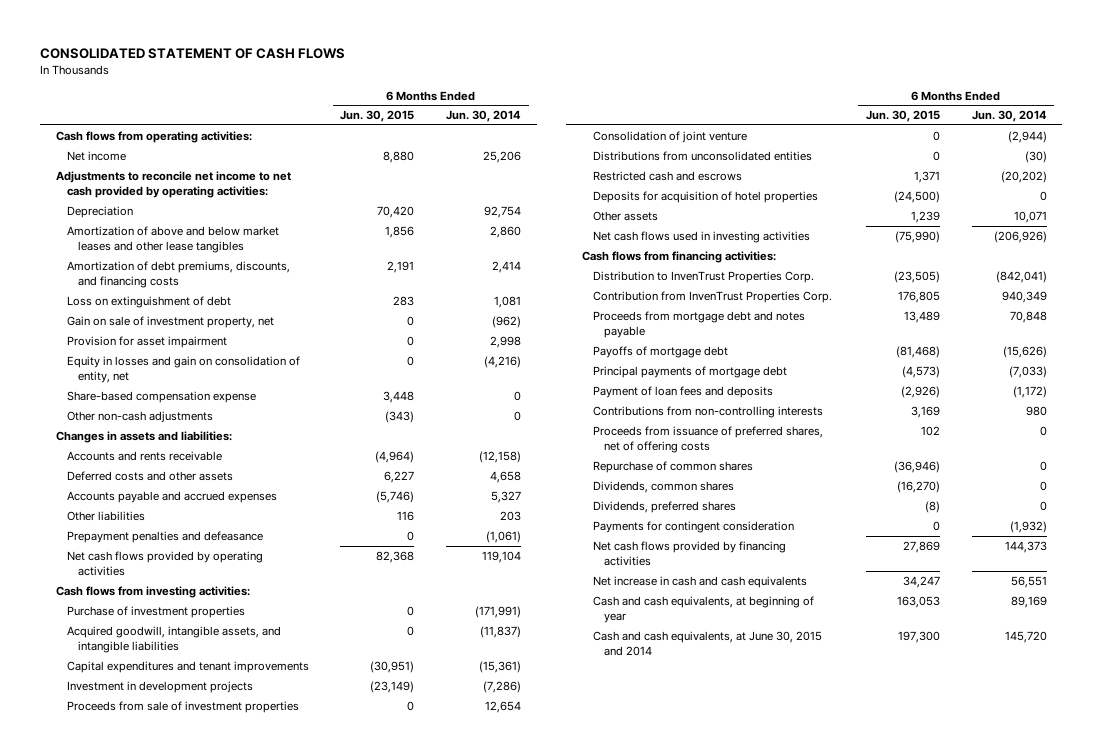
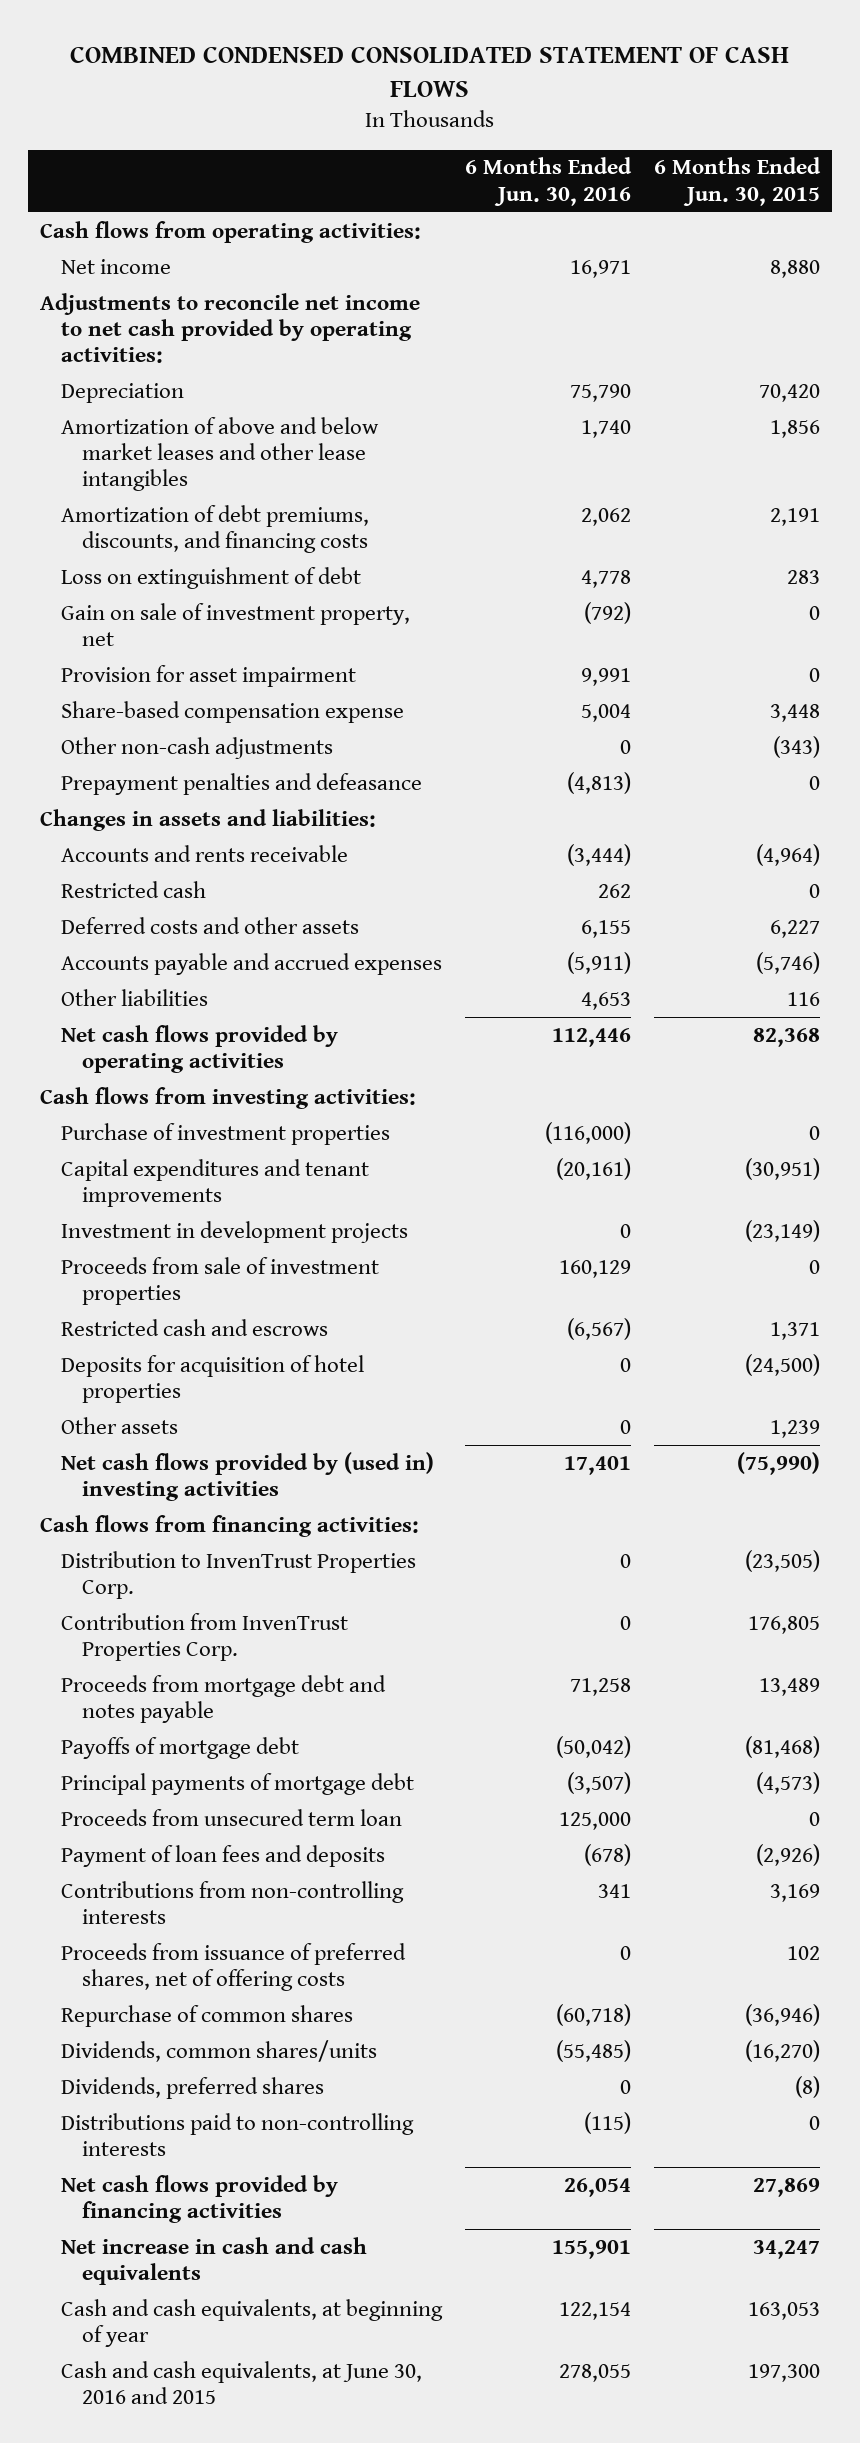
[40,48,346,60] CONSOLIDATED STATEMENT OF CASH FLOWS -> [69,45,789,98] COMBINED CONDENSED CONSOLIDATED STATEMENT OF CASH FLOWS
[445,110,521,123] Jun. 30, 2014 -> none
none -> [465,157,633,206] 6 Months Ended Jun. 30, 2016
[66,225,279,253] Amortization of above and below market leases and other lease tangibles -> [61,416,380,492] Amortization of above and below market leases and other lease intangibles
[66,355,300,383] Equity in losses and gain on consolidation of entity, net -> none
[66,530,263,543] Prepayment penalties and defeasance -> [61,772,423,795] Prepayment penalties and defeasance
none -> [61,880,207,898] Restricted cash
[66,625,281,653] Acquired goodwill, intangible assets, and intangible liabilities -> none
[592,130,747,143] Consolidation of joint venture -> none
[592,150,812,161] Distributions from unconsolidated entities -> none
[592,230,810,243] Net cash flows used in investing activities -> [61,1451,435,1501] Net cash flows provided by (used in) investing activities
none -> [61,1808,403,1826] Proceeds from unsecured term loan
[592,480,734,493] Dividends, common shares -> [61,2039,378,2062] Dividends, common shares/units
[592,520,794,533] Payments for contingent consideration -> none
none -> [61,2112,415,2156] Distributions paid to non-controlling interests
[592,630,822,656] Cash and cash equivalents, at June 30, 2015 and 2014 -> [61,2360,423,2404] Cash and cash equivalents, at June 30, 2016 and 2015

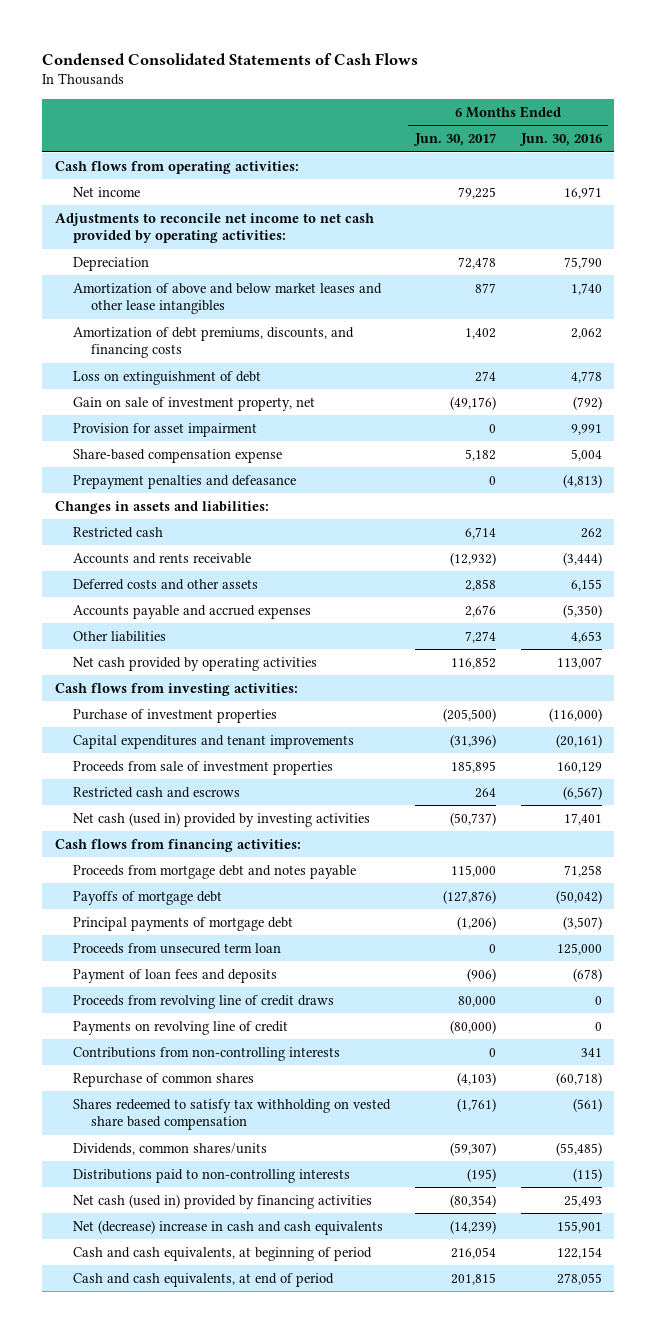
[69,45,789,98] COMBINED CONDENSED CONSOLIDATED STATEMENT OF CASH FLOWS -> [42,52,419,65] Condensed Consolidated Statements of Cash Flows
[654,157,822,206] 6 Months Ended Jun. 30, 2015 -> none
none -> [412,133,496,147] Jun. 30, 2017
[61,736,334,759] Other non-cash adjustments -> none
[61,844,349,862] Accounts and rents receivable -> [72,552,251,564] Accounts and rents receivable
[567,951,632,974] (5,911) -> [562,603,602,618] (5,350)
[61,1024,339,1073] Net cash flows provided by operating activities -> [72,656,317,671] Net cash provided by operating activities
[552,1027,632,1047] 112,446 -> [556,656,602,669] 113,007
[61,1220,409,1243] Investment in development projects -> none
[61,1354,365,1403] Deposits for acquisition of hotel properties -> none
[61,1416,179,1434] Other assets -> none
[61,1451,435,1501] Net cash flows provided by (used in) investing activities -> [72,811,370,827] Net cash (used in) provided by investing activities
[61,1550,417,1599] Distribution to InvenTrust Properties Corp. -> none
[61,1612,349,1661] Contribution from InvenTrust Properties Corp. -> none
none -> [72,994,334,1009] Proceeds from revolving line of credit draws
none -> [72,1020,288,1035] Payments on revolving line of credit
[61,1942,407,1991] Proceeds from issuance of preferred shares, net of offering costs -> none
none -> [72,1098,391,1131] Shares redeemed to satisfy tax withholding on vested share based compensation
[61,2076,325,2099] Dividends, preferred shares -> none
[61,2174,339,2223] Net cash flows provided by financing activities -> [72,1193,372,1209] Net cash (used in) provided by financing activities
[564,2177,632,2197] 26,054 -> [563,1194,602,1207] 25,493
[61,2236,368,2285] Net increase in cash and cash equivalents -> [72,1219,383,1235] Net (decrease) increase in cash and cash equivalents
[61,2298,444,2347] Cash and cash equivalents, at beginning of year -> [72,1246,372,1261] Cash and cash equivalents, at beginning of period
[61,2360,423,2404] Cash and cash equivalents, at June 30, 2016 and 2015 -> [72,1272,334,1287] Cash and cash equivalents, at end of period

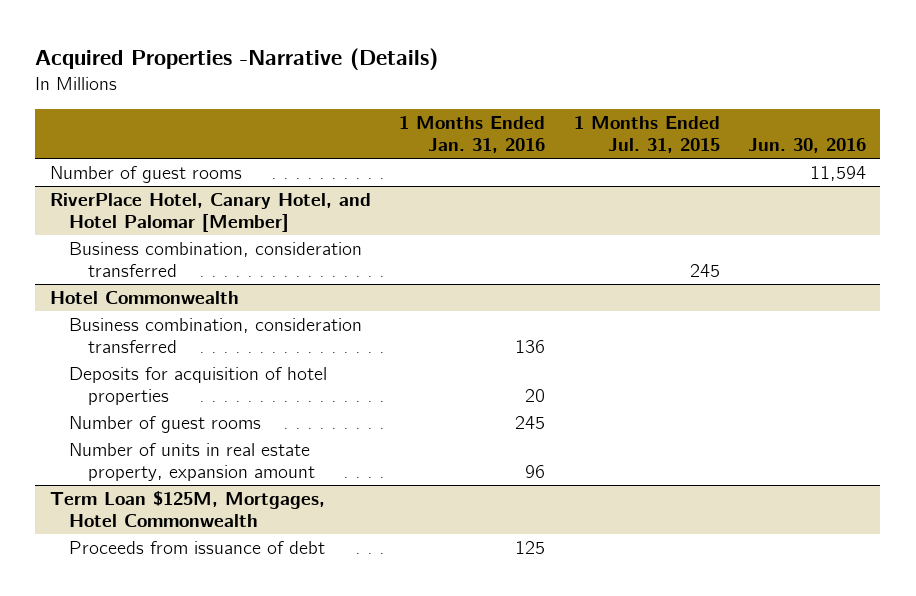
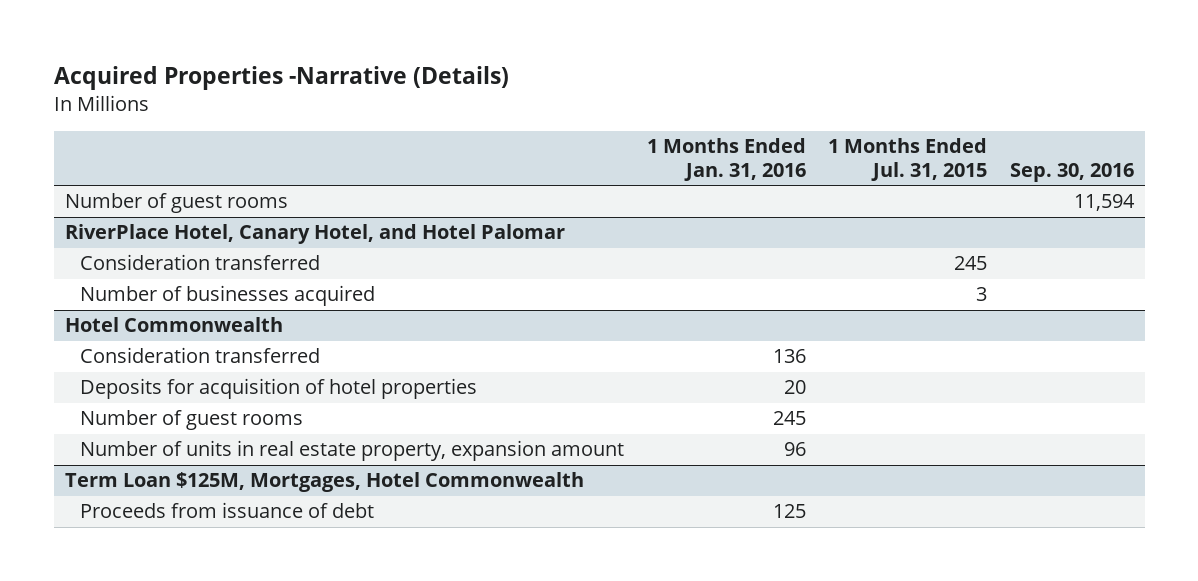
[748,138,867,154] Jun. 30, 2016 -> none
none -> [1009,162,1134,182] Sep. 30, 2016
[49,193,371,232] RiverPlace Hotel, Canary Hotel, and Hotel Palomar [Member] -> [64,224,565,245] RiverPlace Hotel, Canary Hotel, and Hotel Palomar
[68,242,362,277] Business combination, consideration transferred -> [80,254,321,271] Consideration transferred
none -> [80,285,376,307] Number of businesses acquired
[68,318,362,353] Business combination, consideration transferred -> [80,347,321,364] Consideration transferred

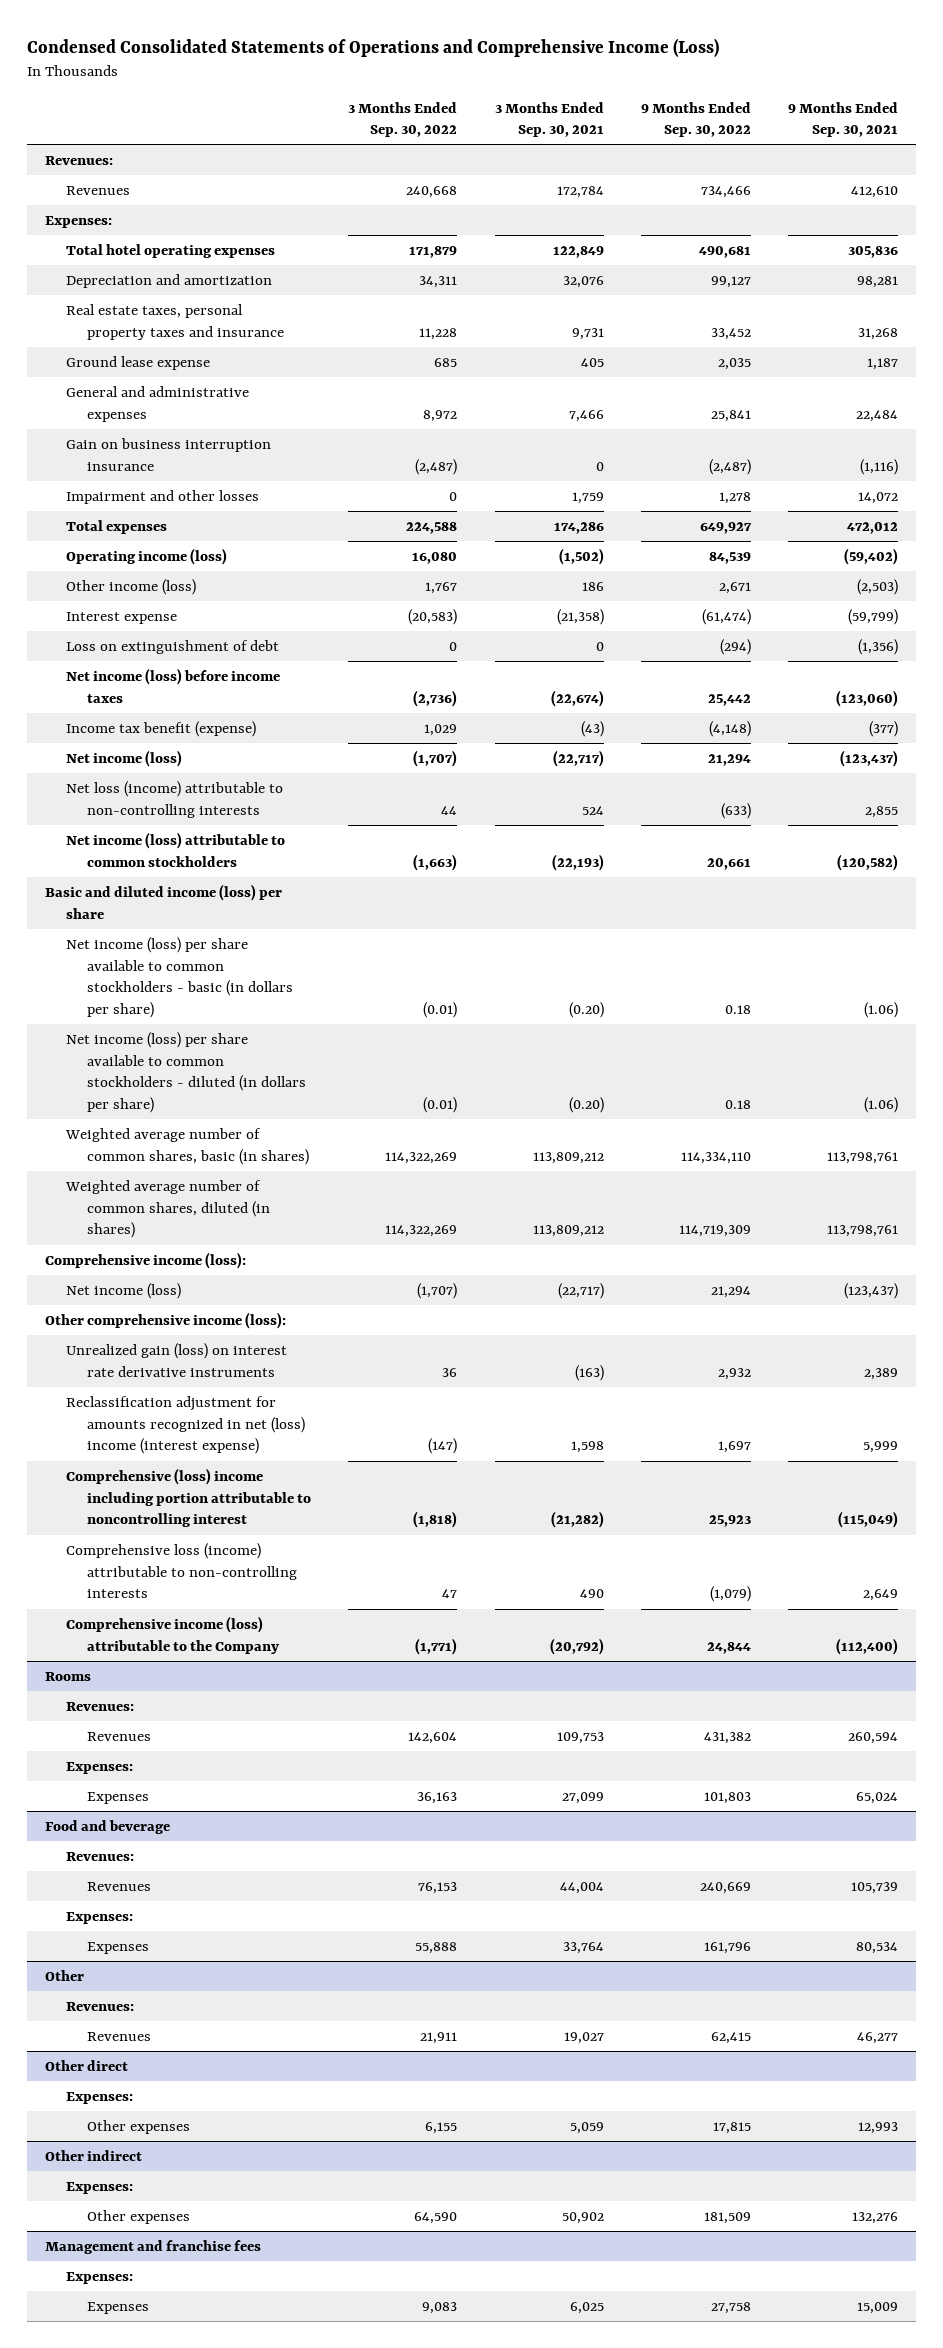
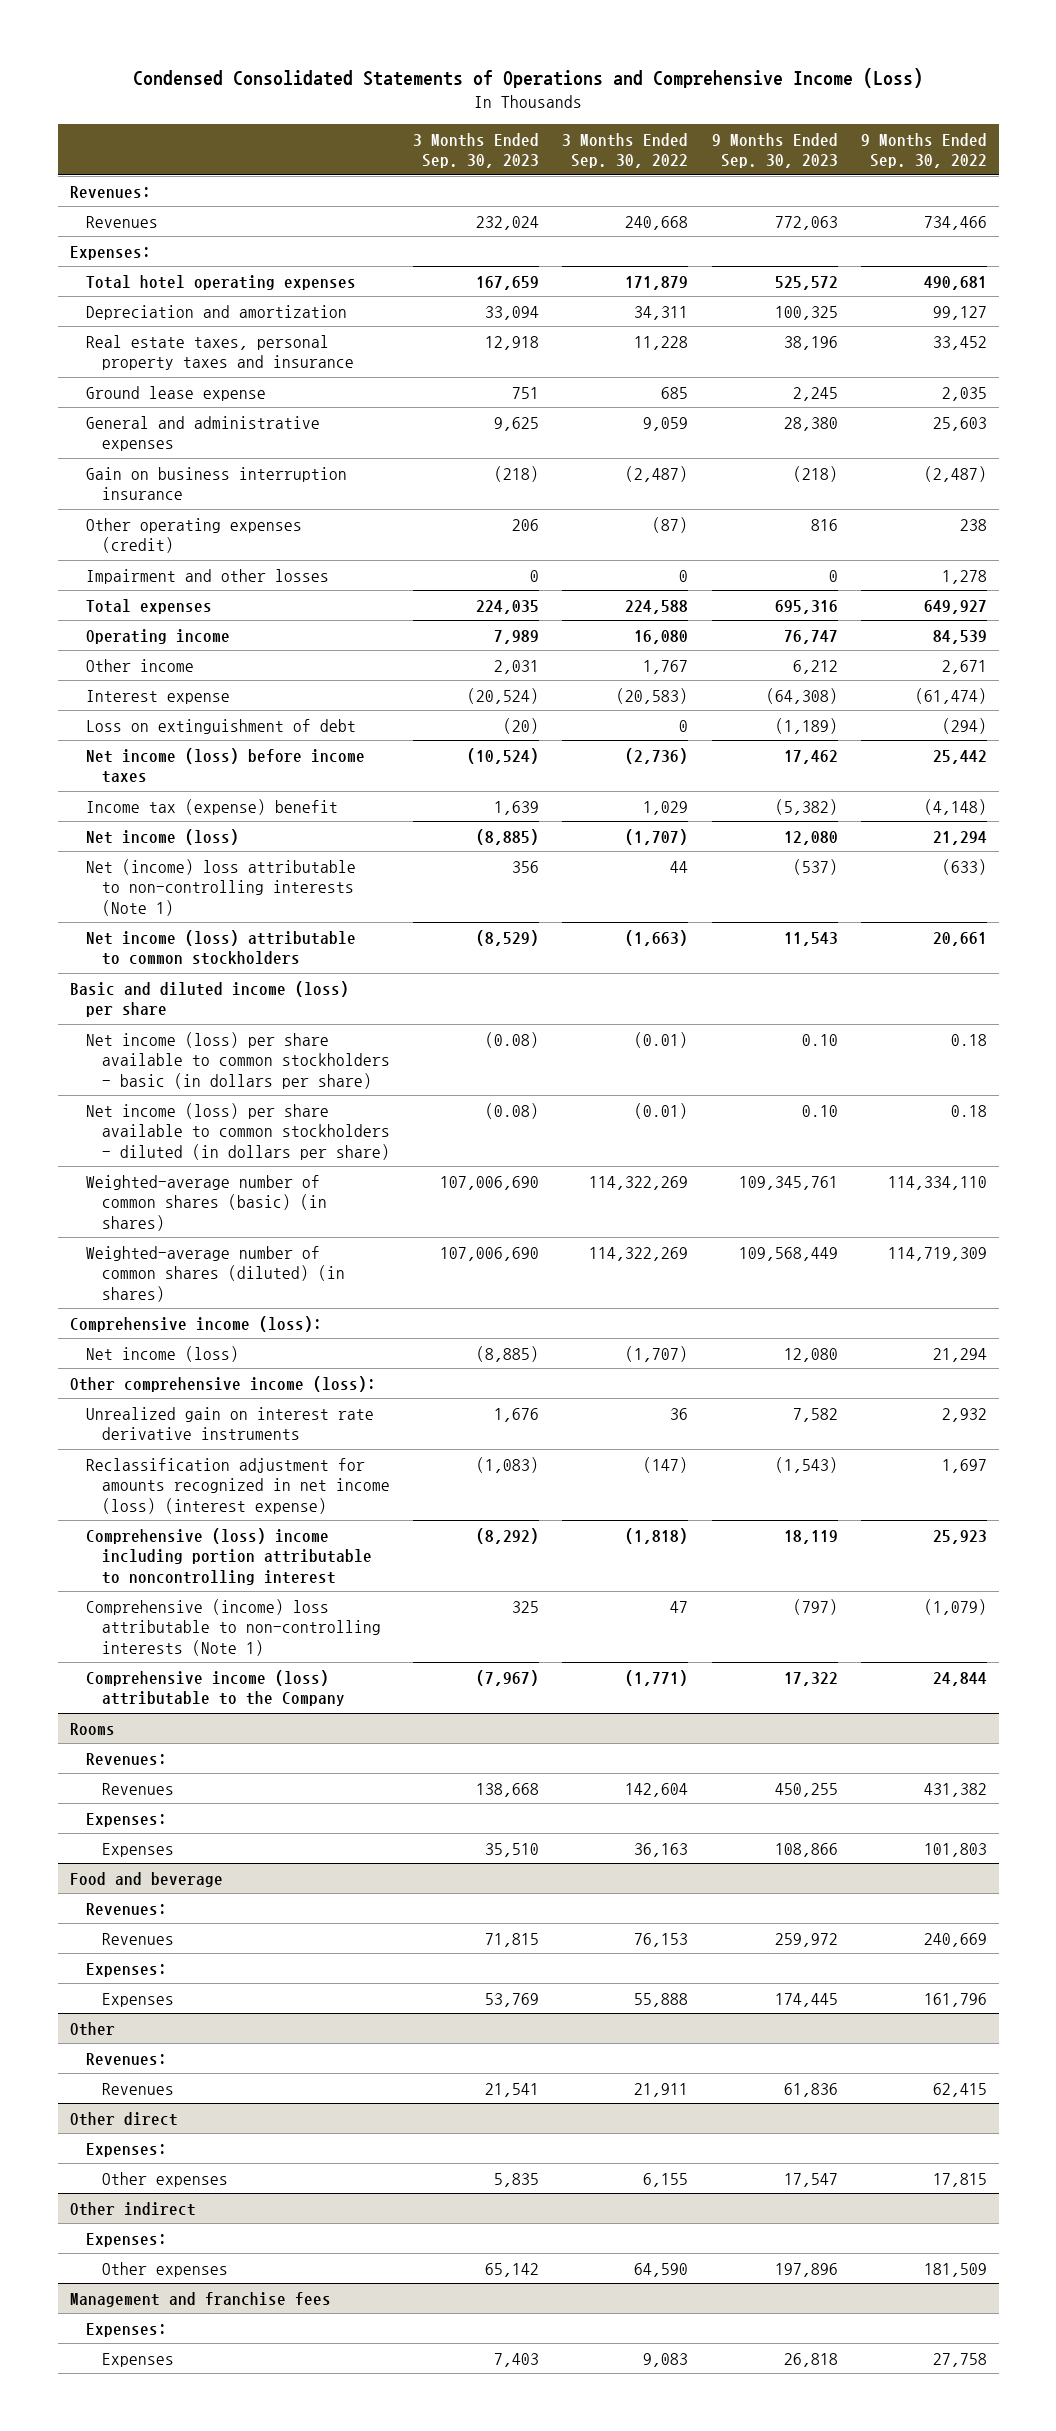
[494,101,604,138] 3 Months Ended Sep. 30, 2021 -> none
[787,101,898,138] 9 Months Ended Sep. 30, 2021 -> none
none -> [412,132,539,169] 3 Months Ended Sep. 30, 2023
none -> [711,132,838,169] 9 Months Ended Sep. 30, 2023
[423,409,458,422] 8,972 -> [643,416,689,431] 9,059
[710,409,751,422] 25,841 -> [932,416,987,431] 25,603
none -> [85,517,302,554] Other operating expenses (credit)
[66,547,228,565] Operating income (loss) -> [85,628,230,644] Operating income
[66,578,197,595] Other income (loss) -> [85,658,194,672] Other income
[66,720,257,737] Income tax benefit (expense) -> [85,798,338,815] Income tax (expense) benefit
[66,780,284,818] Net loss (income) attributable to non-controlling interests -> [85,858,356,916] Net (income) loss attributable to non-controlling interests (Note 1)
[65,1127,310,1165] Weighted average number of common shares, basic (in shares) -> [85,1174,327,1231] Weighted-average number of common shares (basic) (in shares)
[65,1179,271,1239] Weighted average number of common shares, diluted (in shares) -> [85,1245,345,1302] Weighted-average number of common shares (diluted) (in shares)
[66,1342,288,1377] Unrealized gain (loss) on interest rate derivative instruments -> [85,1406,374,1441] Unrealized gain on interest rate derivative instruments
[66,1395,306,1455] Reclassification adjustment for amounts recognized in net (loss) income (interest expense) -> [85,1457,390,1514] Reclassification adjustment for amounts recognized in net income (loss) (interest expense)
[66,1542,298,1599] Comprehensive loss (income) attributable to non-controlling interests -> [85,1598,381,1656] Comprehensive (income) loss attributable to non-controlling interests (Note 1)

